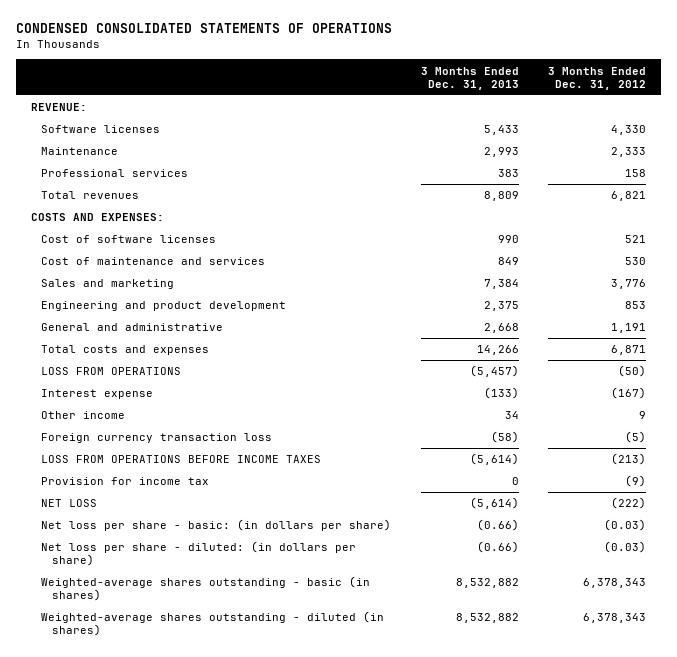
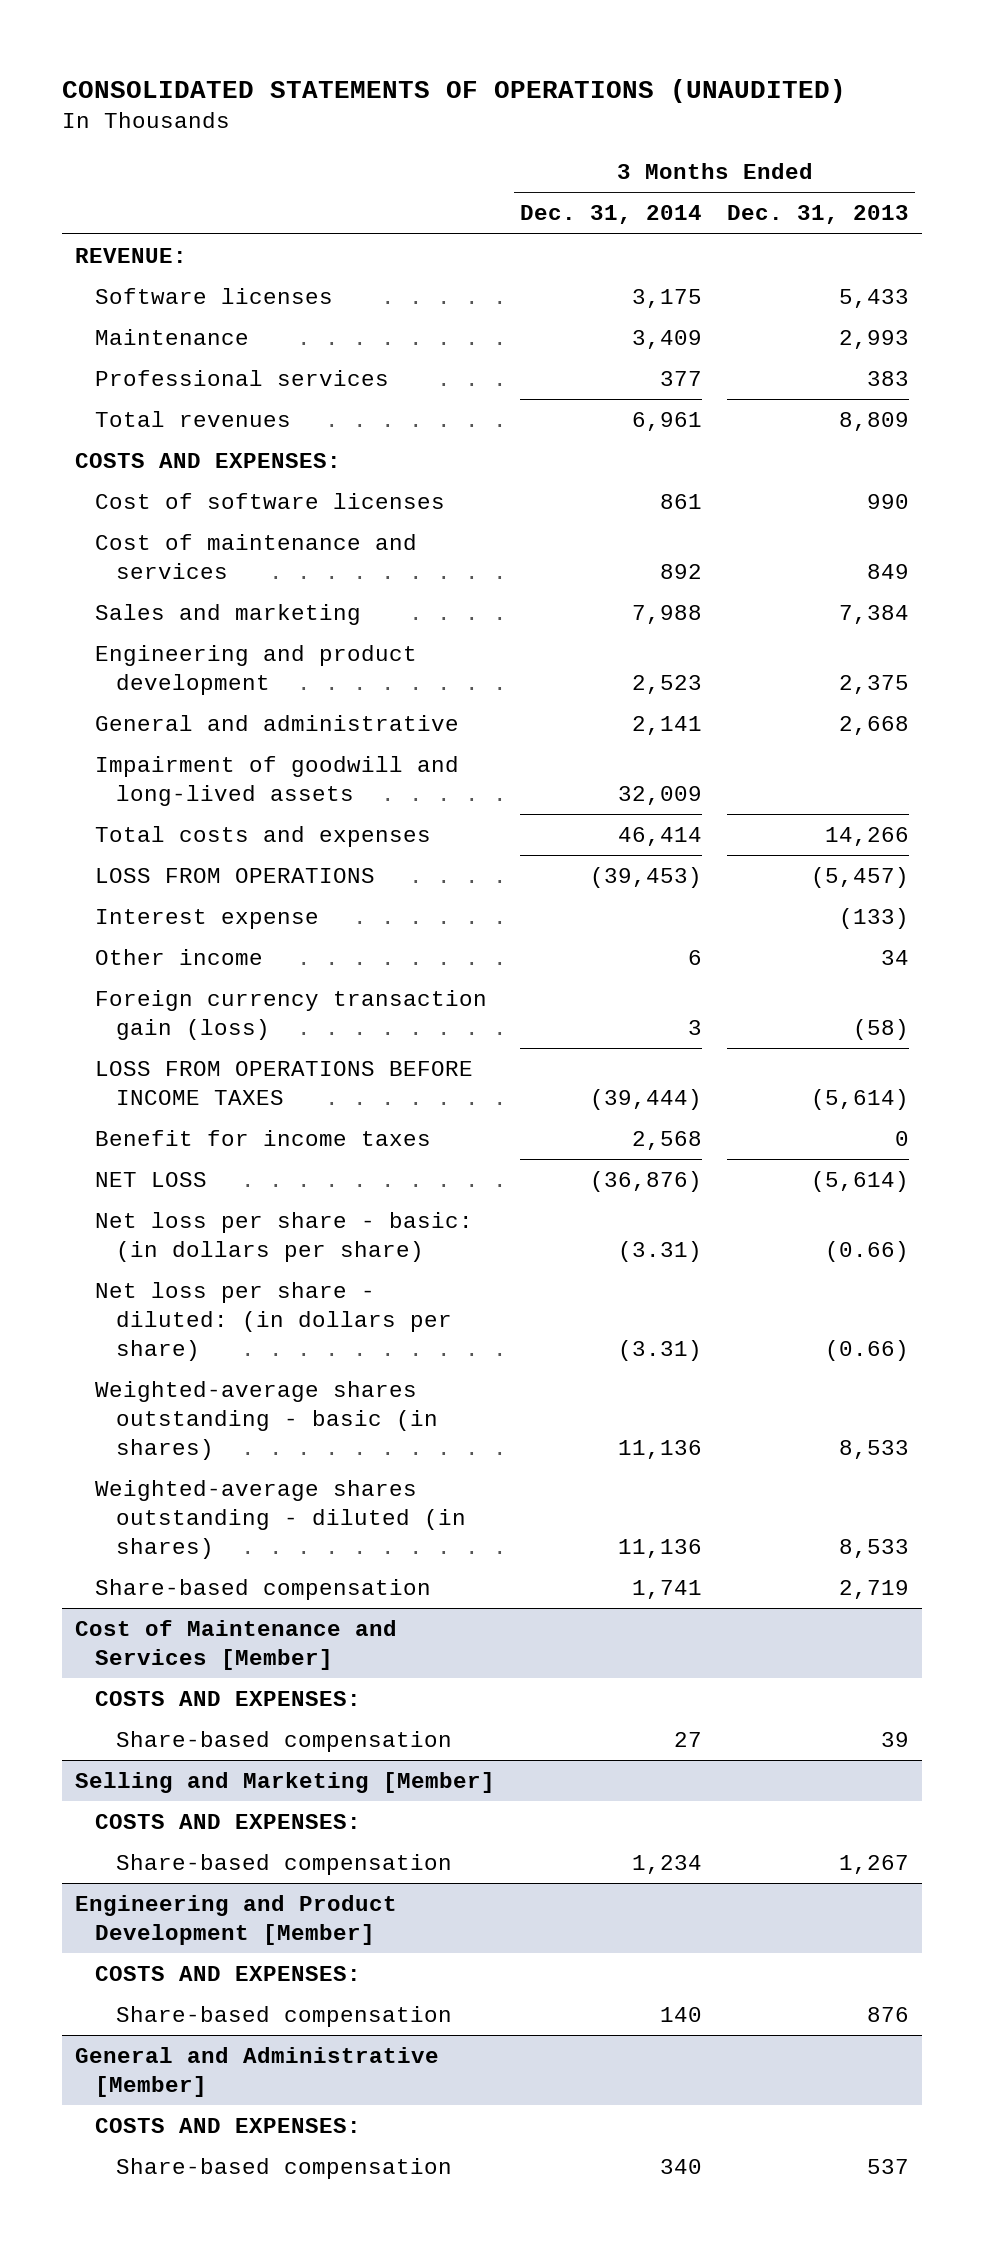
[15,23,392,34] CONDENSED CONSOLIDATED STATEMENTS OF OPERATIONS -> [62,78,847,103] CONSOLIDATED STATEMENTS OF OPERATIONS (UNAUDITED)
[548,66,647,90] 3 Months Ended Dec. 31, 2012 -> none
none -> [519,205,702,225] Dec. 31, 2014
none -> [95,756,460,806] Impairment of goodwill and long-lived assets
[41,433,273,444] Foreign currency transaction loss -> [95,990,488,1040] Foreign currency transaction gain (loss)
[41,477,210,486] Provision for income tax -> [95,1130,432,1147] Benefit for income taxes
[455,578,519,589] 8,532,882 -> [839,1439,910,1459] 8,533
[455,613,519,624] 8,532,882 -> [839,1538,910,1558] 8,533
none -> [95,1579,432,1601] Share-based compensation
none -> [74,1620,397,1670] Cost of Maintenance and Services [Member]
none -> [95,1691,362,1707] COSTS AND EXPENSES:
none -> [115,1731,452,1753] Share-based compensation
none -> [74,1772,495,1794] Selling and Marketing [Member]
none -> [95,1814,362,1830] COSTS AND EXPENSES:
none -> [115,1854,452,1876] Share-based compensation
none -> [74,1895,397,1945] Engineering and Product Development [Member]
none -> [95,1966,362,1982] COSTS AND EXPENSES:
none -> [115,2006,452,2028] Share-based compensation
none -> [74,2047,439,2097] General and Administrative [Member]
none -> [95,2118,362,2134] COSTS AND EXPENSES:
none -> [115,2158,452,2180] Share-based compensation

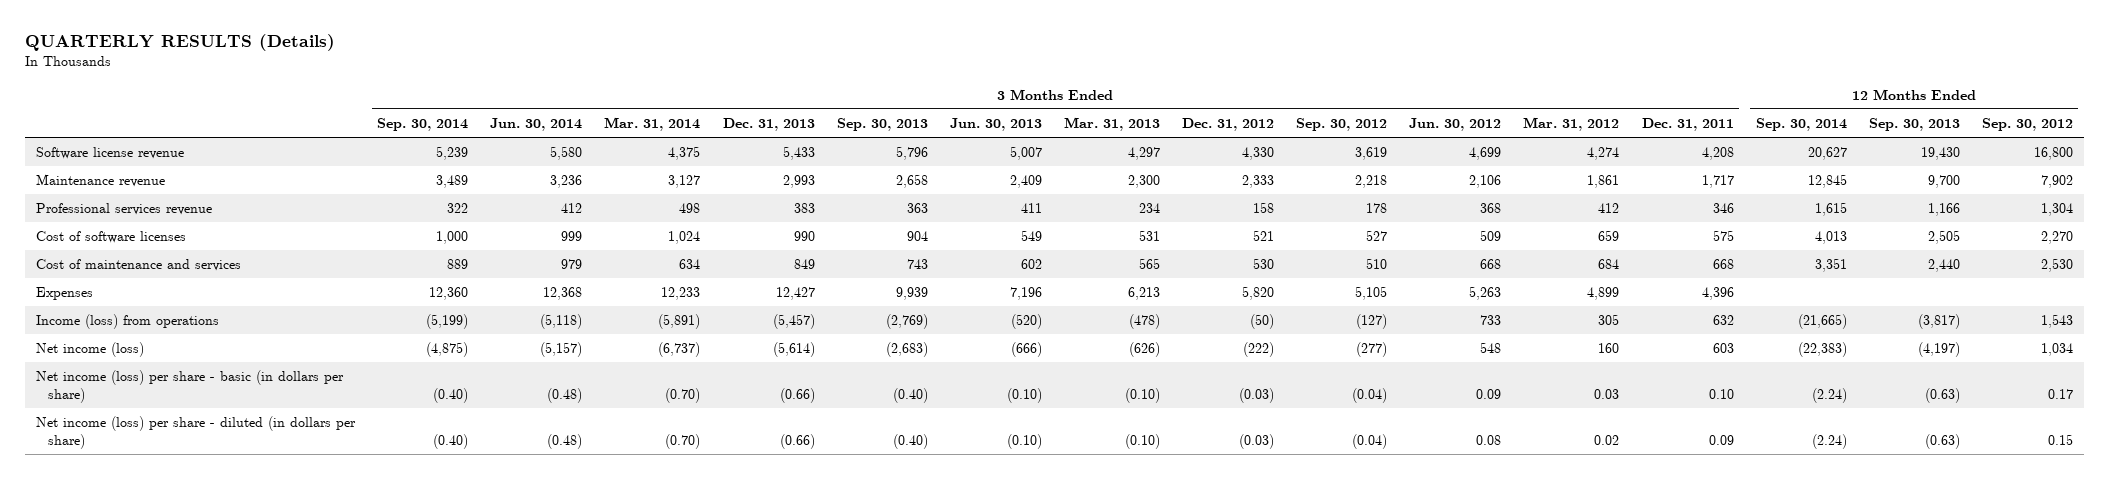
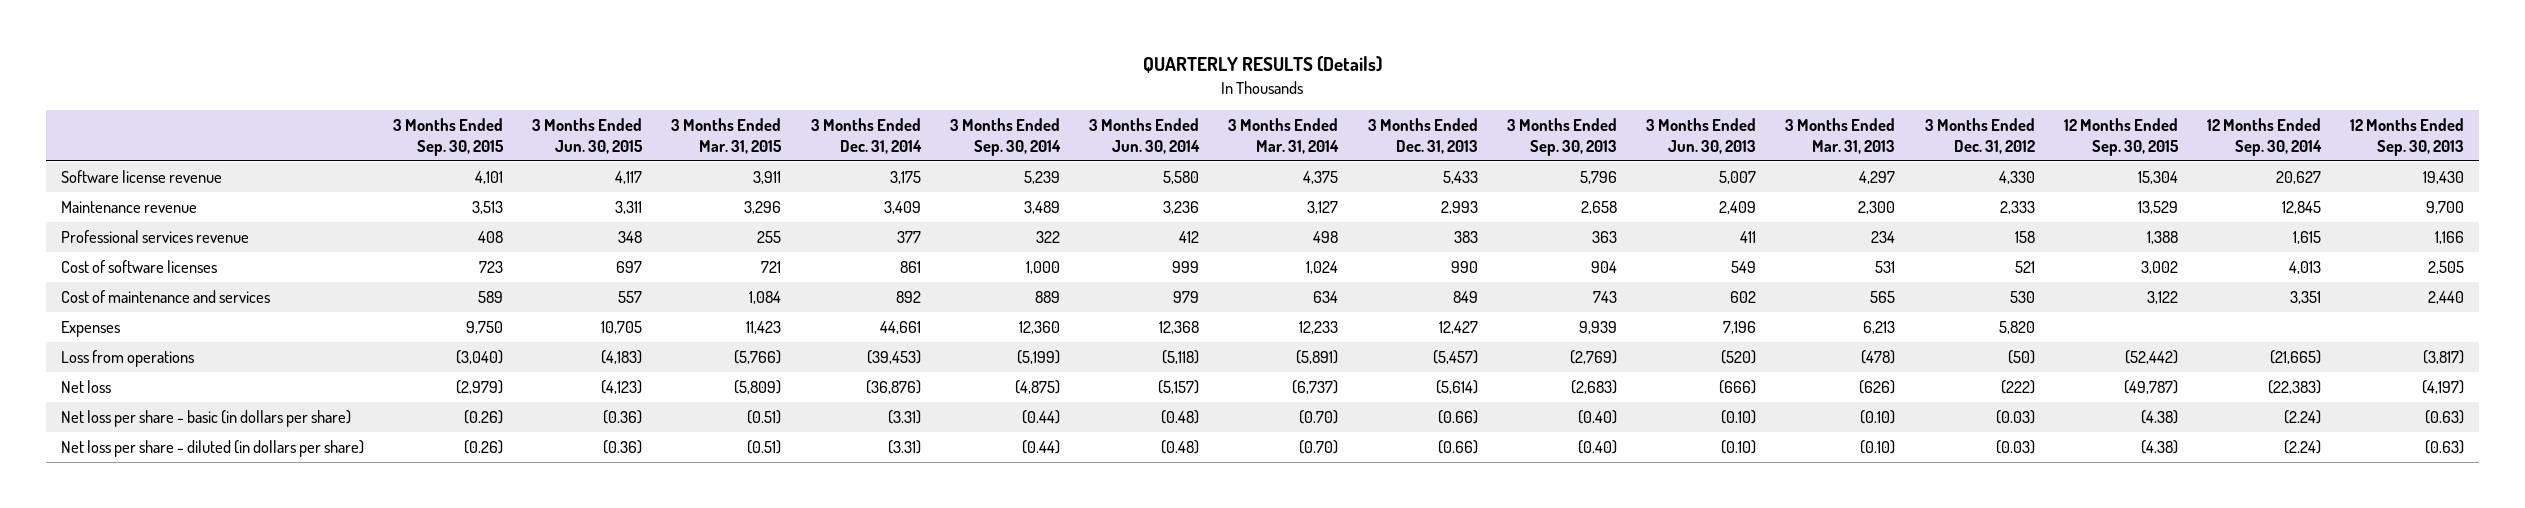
[1296,117,1388,131] Sep. 30, 2012 -> none
[1409,117,1502,131] Jun. 30, 2012 -> none
[1523,116,1620,131] Mar. 31, 2012 -> none
[1641,117,1734,131] Dec. 31, 2011 -> none
[1981,117,2073,131] Sep. 30, 2012 -> none
none -> [392,117,504,156] 3 Months Ended Sep. 30, 2015
none -> [532,117,644,154] 3 Months Ended Jun. 30, 2015
none -> [671,117,783,154] 3 Months Ended Mar. 31, 2015
none -> [810,117,922,154] 3 Months Ended Dec. 31, 2014
none -> [2063,117,2179,156] 12 Months Ended Sep. 30, 2015
[36,314,220,330] Income (loss) from operations -> [60,349,194,367] Loss from operations
[36,342,145,358] Net income (loss) -> [60,379,111,393] Net loss
[36,370,345,404] Net income (loss) per share - basic (in dollars per share) -> [60,409,351,427] Net loss per share - basic (in dollars per share)
[433,388,469,404] (0.40) -> [1021,409,1060,424] (0.44)
[36,416,357,450] Net income (loss) per share - diluted (in dollars per share) -> [60,439,364,457] Net loss per share - diluted (in dollars per share)
[433,434,469,450] (0.40) -> [1021,439,1060,454] (0.44)

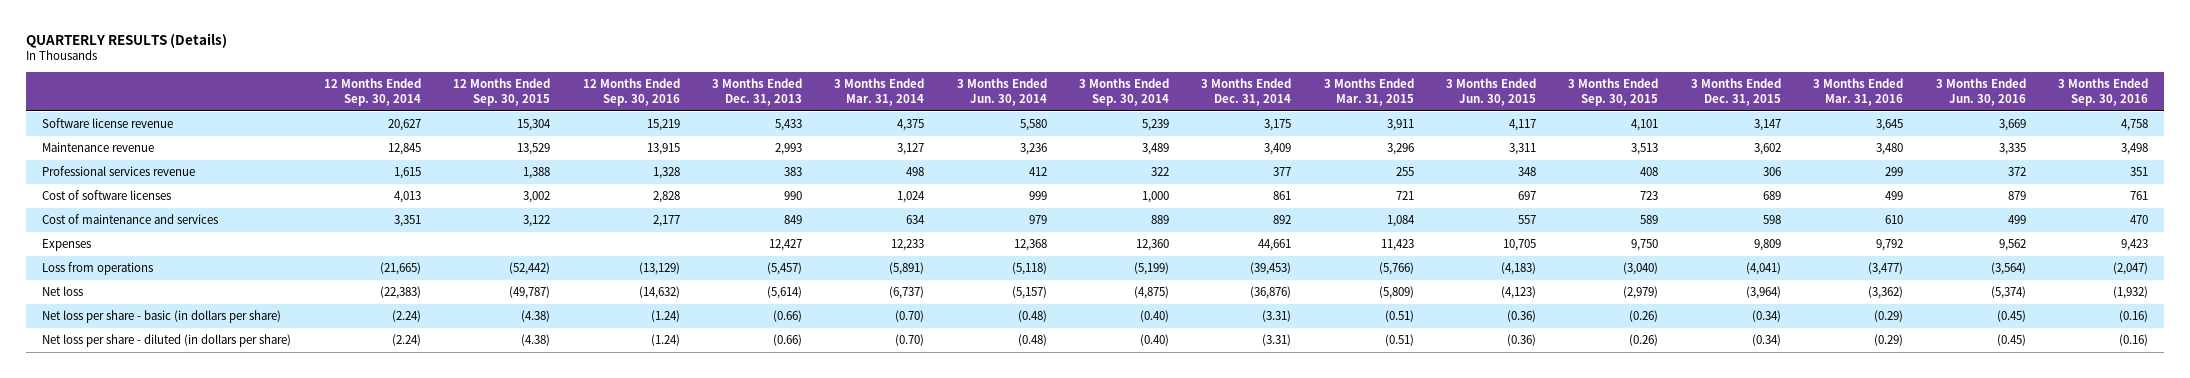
[1506,117,1617,156] 3 Months Ended Sep. 30, 2013 -> none
[1646,117,1757,154] 3 Months Ended Jun. 30, 2013 -> none
[1785,117,1896,154] 3 Months Ended Mar. 31, 2013 -> none
[1924,117,2035,154] 3 Months Ended Dec. 31, 2012 -> none
[2350,117,2465,156] 12 Months Ended Sep. 30, 2013 -> none
none -> [582,78,680,106] 12 Months Ended Sep. 30, 2016
none -> [1690,78,1781,106] 3 Months Ended Dec. 31, 2015
none -> [1813,78,1904,106] 3 Months Ended Mar. 31, 2016
none -> [1935,78,2026,106] 3 Months Ended Jun. 30, 2016
none -> [2057,78,2148,106] 3 Months Ended Sep. 30, 2016
[1021,409,1060,424] (0.44) -> [1140,310,1170,323] (0.40)
[1021,439,1060,454] (0.44) -> [1140,334,1170,347] (0.40)

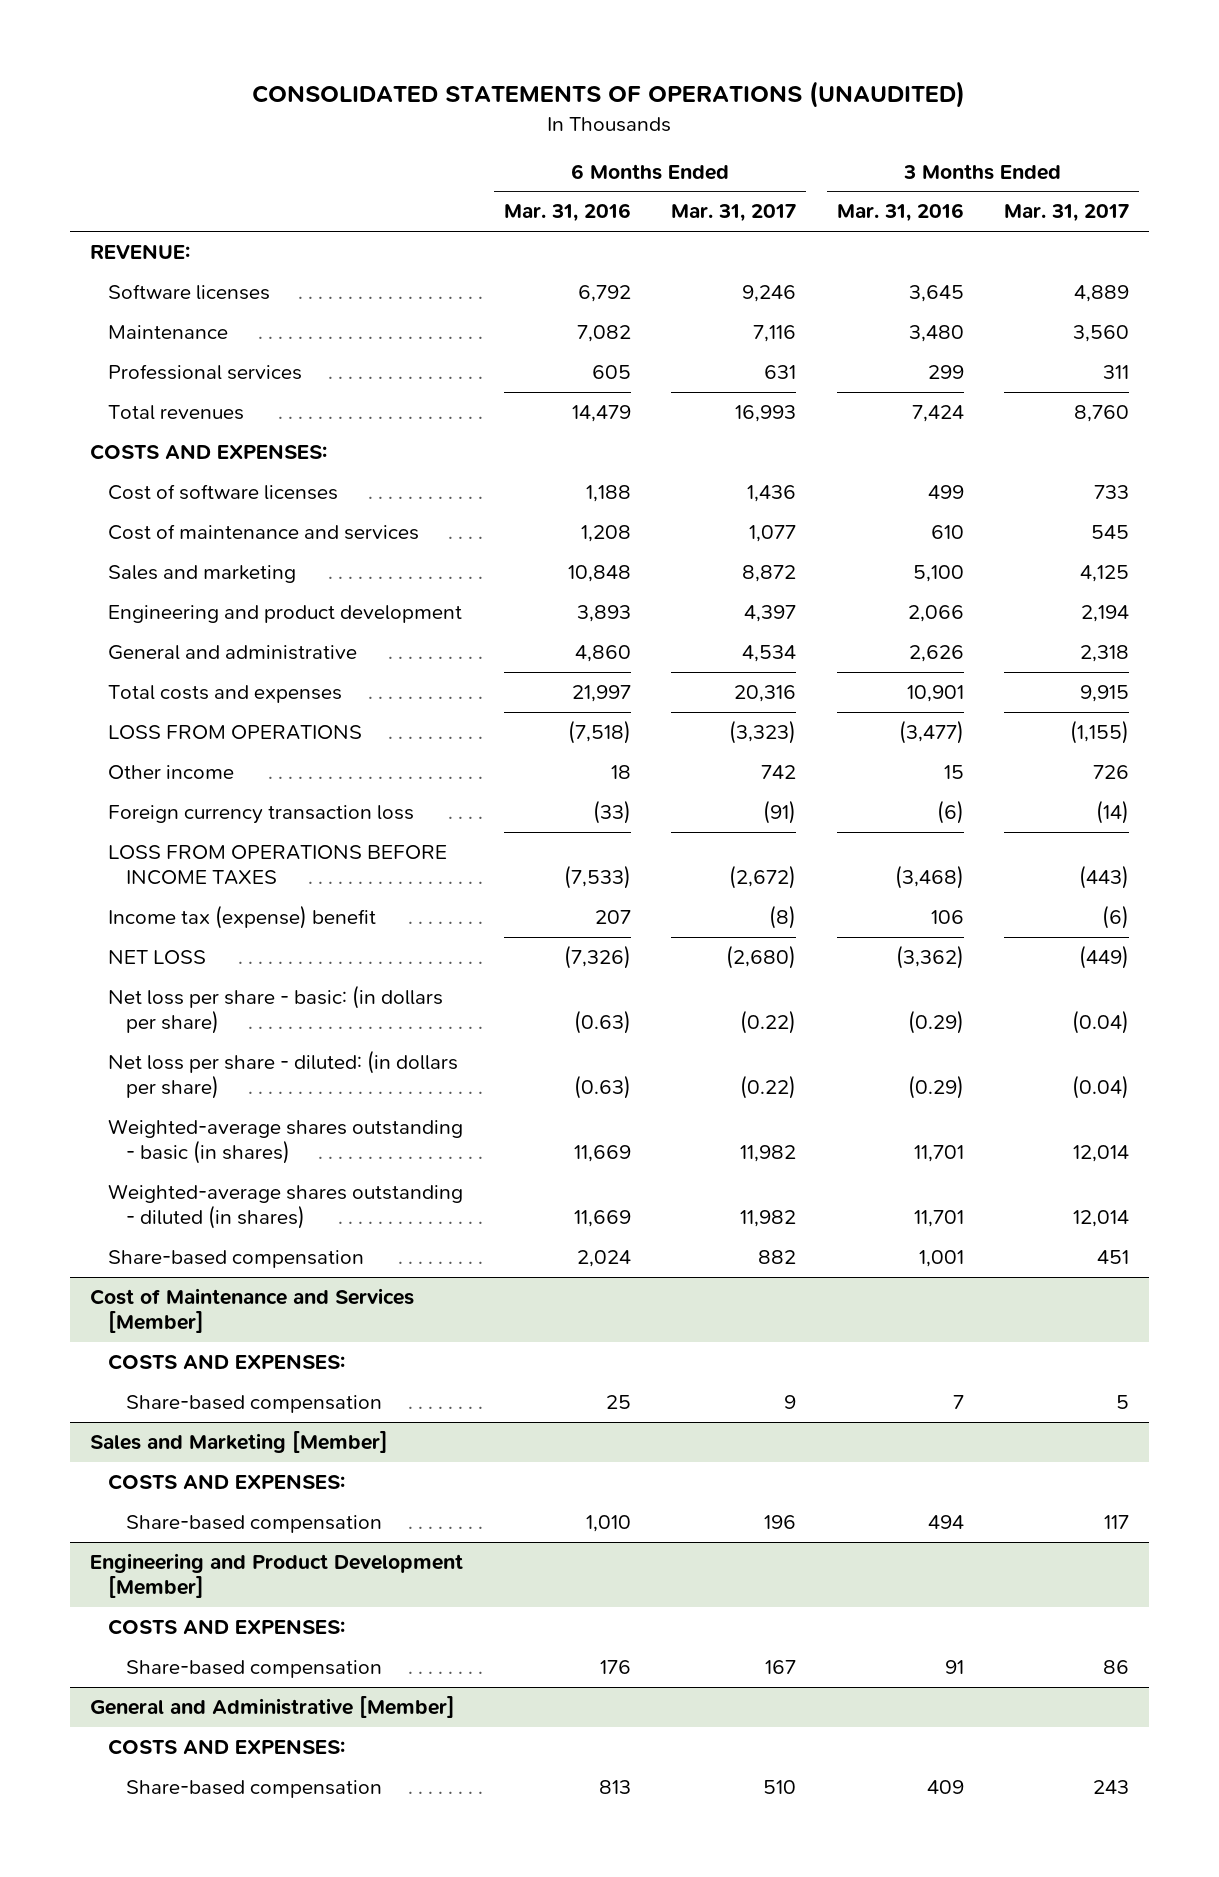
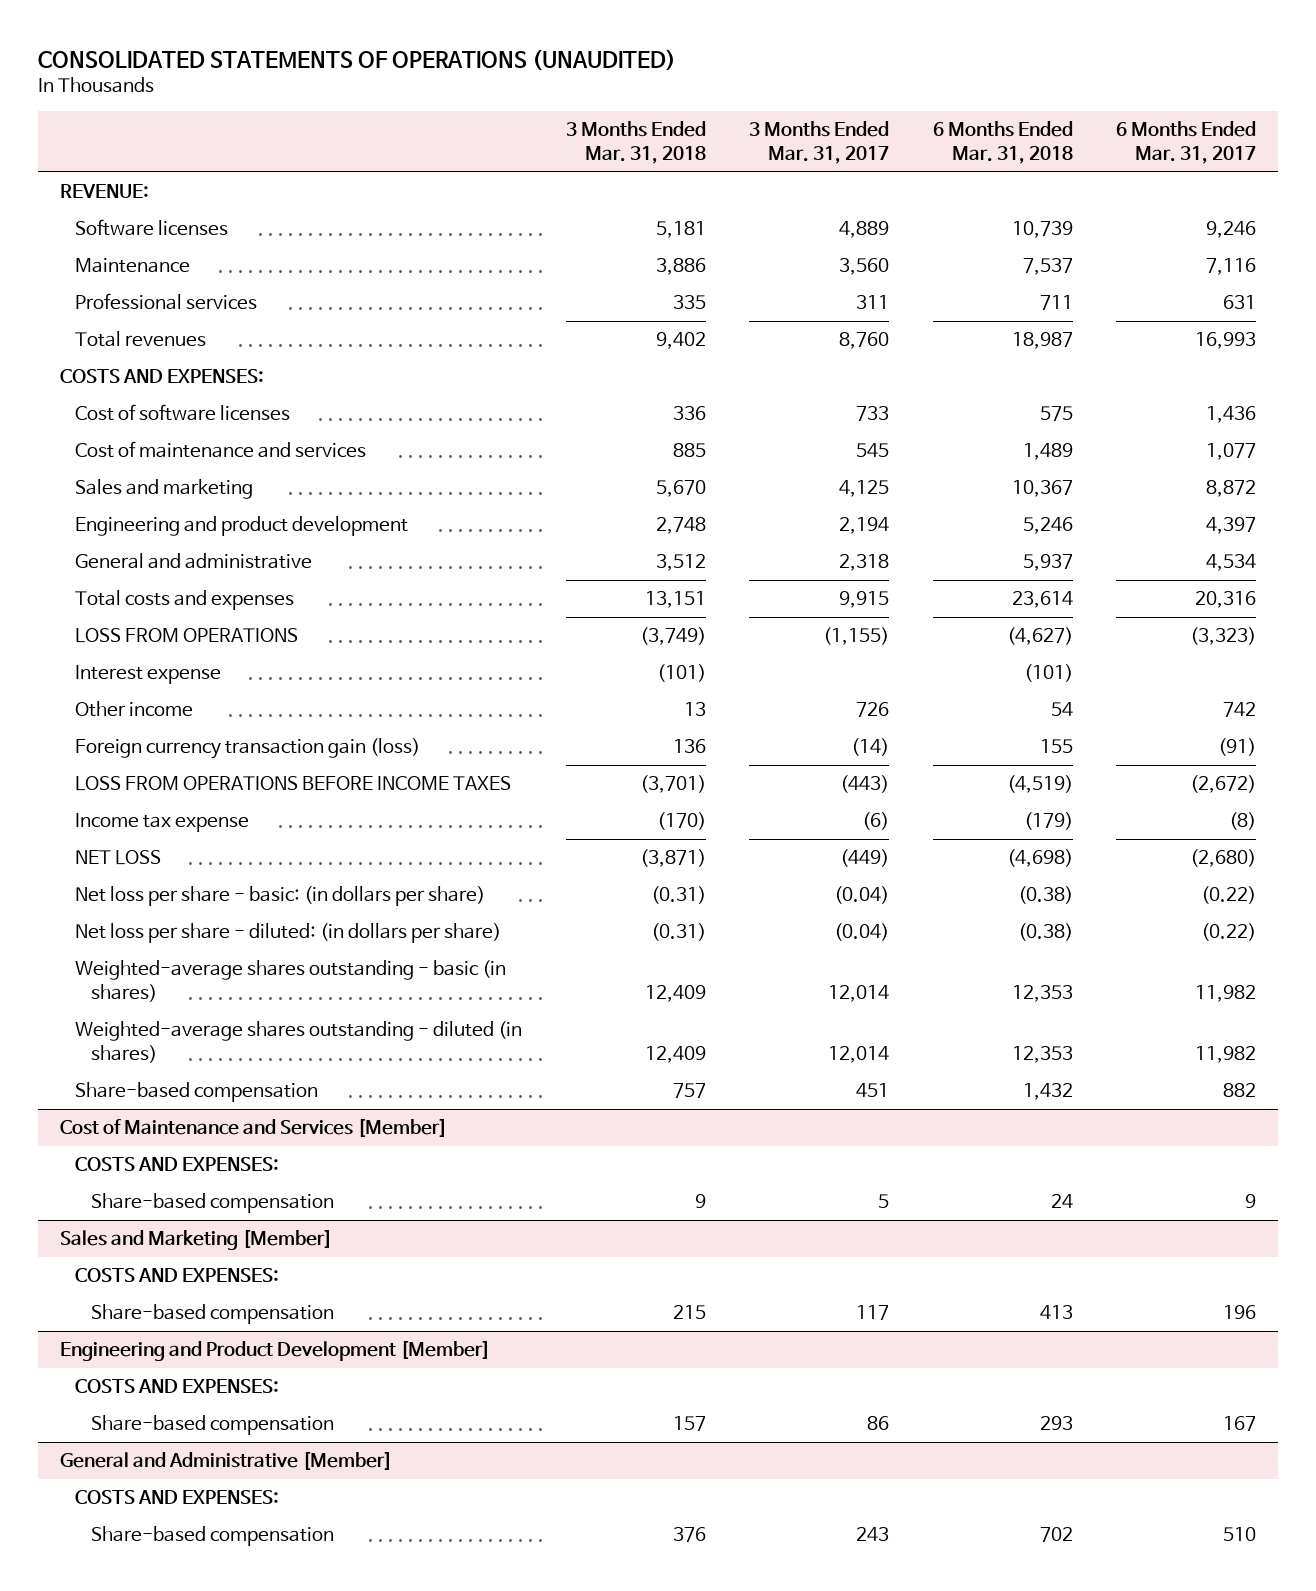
[503,203,631,223] Mar. 31, 2016 -> none
[836,203,964,223] Mar. 31, 2016 -> none
none -> [565,120,706,164] 3 Months Ended Mar. 31, 2018
none -> [932,120,1073,164] 6 Months Ended Mar. 31, 2018
none -> [75,665,222,685] Interest expense
[108,805,415,825] Foreign currency transaction loss -> [75,738,421,760] Foreign currency transaction gain (loss)
[108,905,377,930] Income tax (expense) benefit -> [75,813,250,833] Income tax expense

